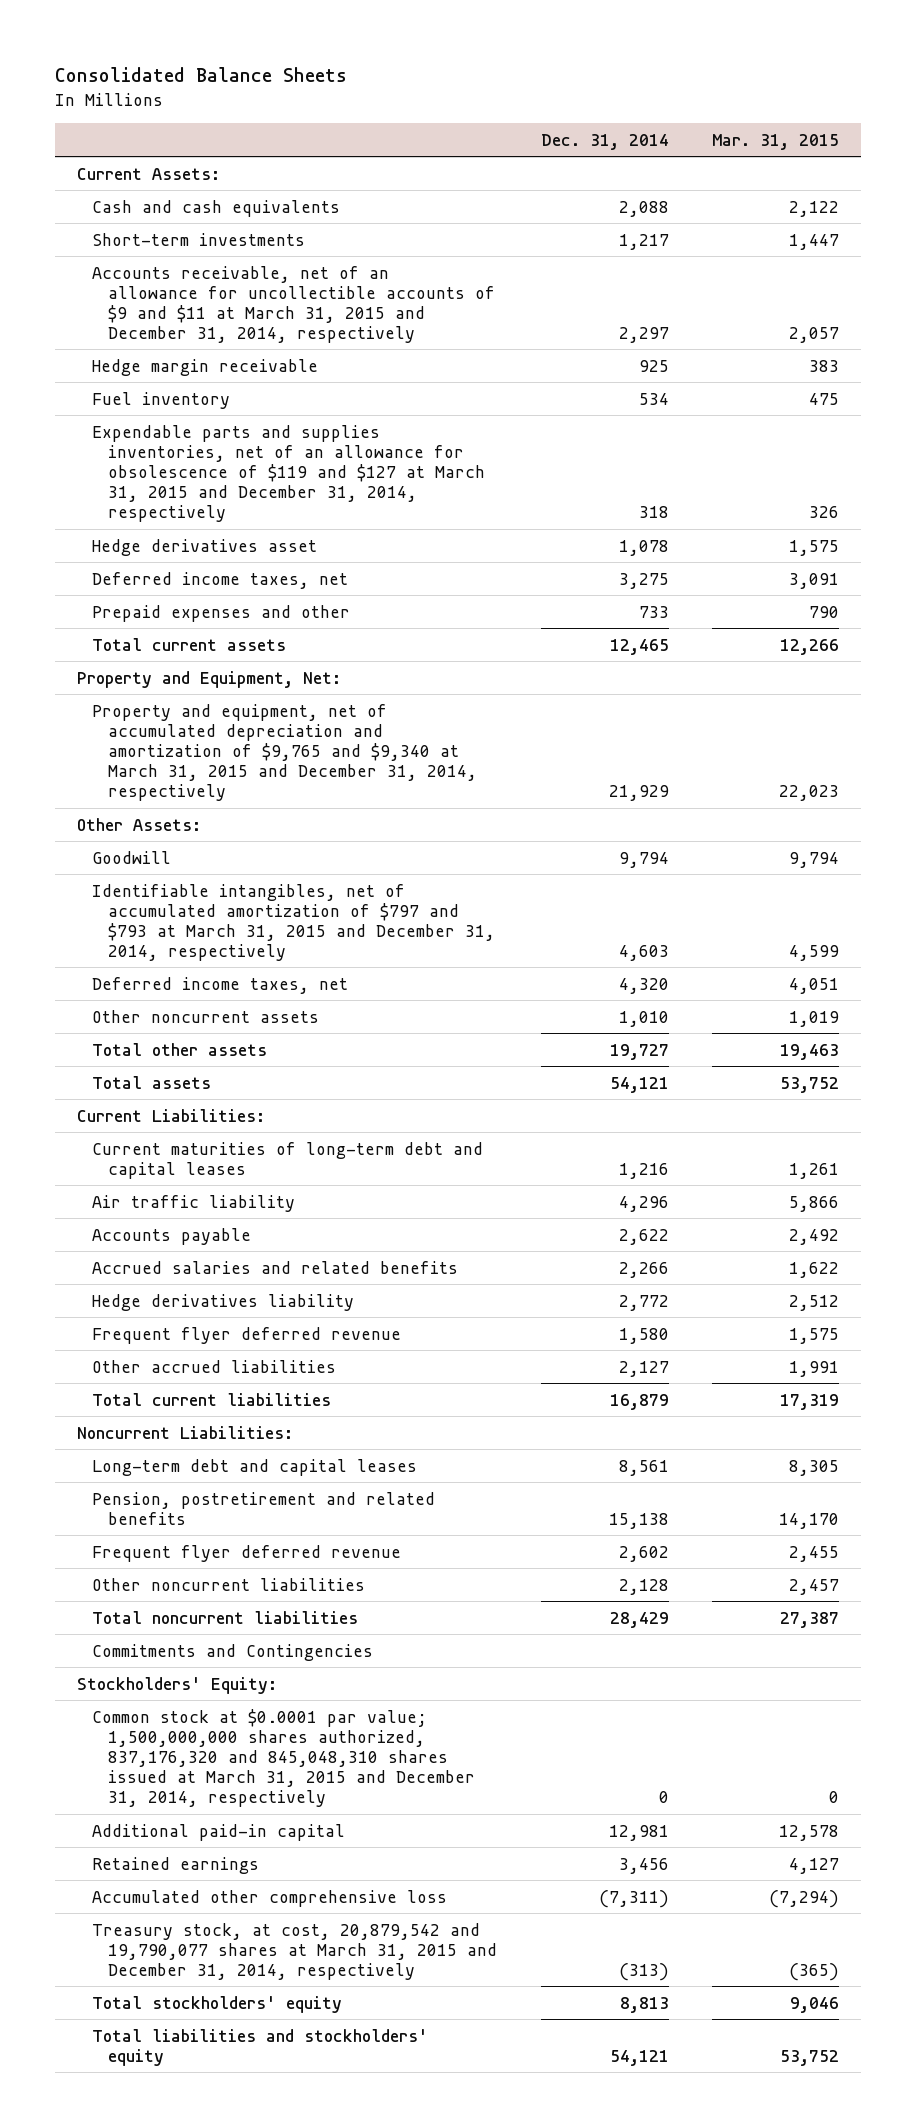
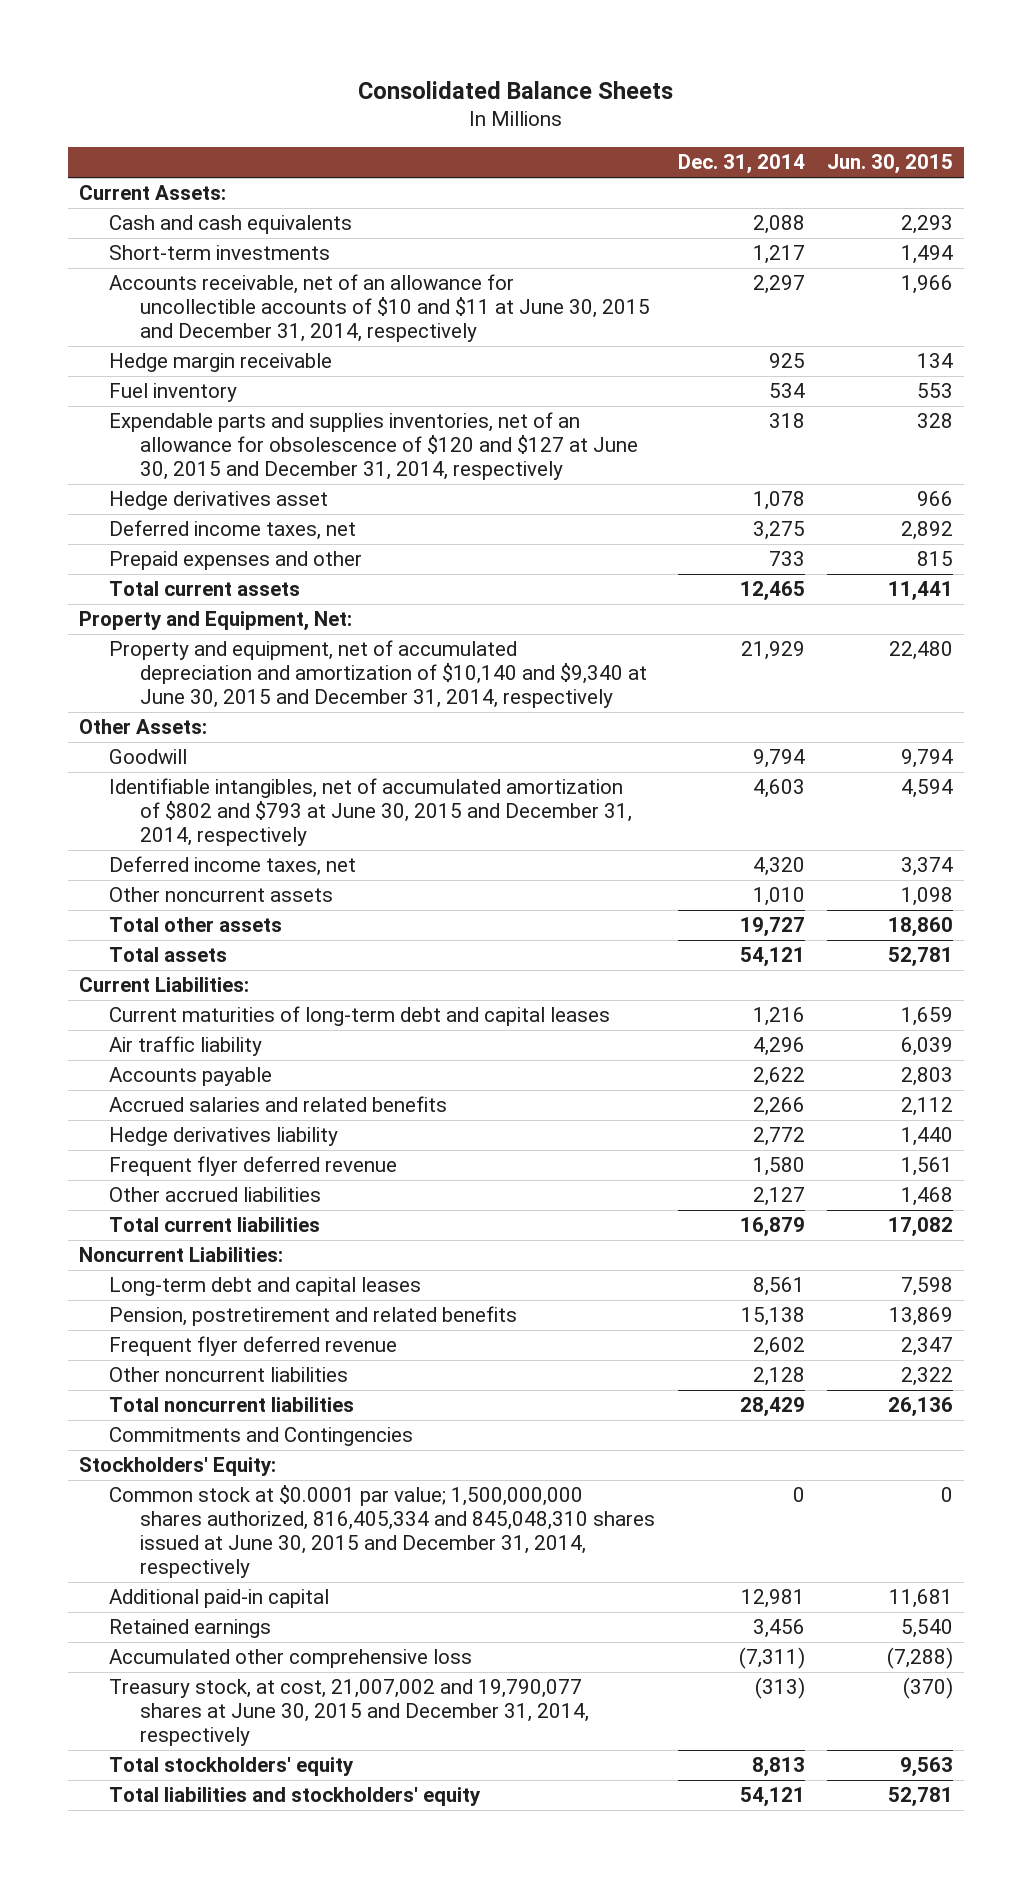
[711,133,839,150] Mar. 31, 2015 -> none
none -> [826,154,953,175] Jun. 30, 2015
[92,265,496,344] Accounts receivable, net of an allowance for uncollectible accounts of $9 and $11 at March 31, 2015 and December 31, 2014, respectively -> [109,274,651,342] Accounts receivable, net of an allowance for uncollectible accounts of $10 and $11 at June 30, 2015 and December 31, 2014, respectively
[92,424,486,523] Expendable parts and supplies inventories, net of an allowance for obsolescence of $119 and $127 at March 31, 2015 and December 31, 2014, respectively -> [109,412,639,480] Expendable parts and supplies inventories, net of an allowance for obsolescence of $120 and $127 at June 30, 2015 and December 31, 2014, respectively
[92,703,478,802] Property and equipment, net of accumulated depreciation and amortization of $9,765 and $9,340 at March 31, 2015 and December 31, 2014, respectively -> [109,640,648,708] Property and equipment, net of accumulated depreciation and amortization of $10,140 and $9,340 at June 30, 2015 and December 31, 2014, respectively
[92,883,496,962] Identifiable intangibles, net of accumulated amortization of $797 and $793 at March 31, 2015 and December 31, 2014, respectively -> [109,778,633,846] Identifiable intangibles, net of accumulated amortization of $802 and $793 at June 30, 2015 and December 31, 2014, respectively
[92,1708,476,1808] Common stock at $0.0001 par value; 1,500,000,000 shares authorized, 837,176,320 and 845,048,310 shares issued at March 31, 2015 and December 31, 2014, respectively -> [109,1485,656,1578] Common stock at $0.0001 par value; 1,500,000,000 shares authorized, 816,405,334 and 845,048,310 shares issued at June 30, 2015 and December 31, 2014, respectively
[92,1922,498,1980] Treasury stock, at cost, 20,879,542 and 19,790,077 shares at March 31, 2015 and December 31, 2014, respectively -> [109,1679,590,1746] Treasury stock, at cost, 21,007,002 and 19,790,077 shares at June 30, 2015 and December 31, 2014, respectively

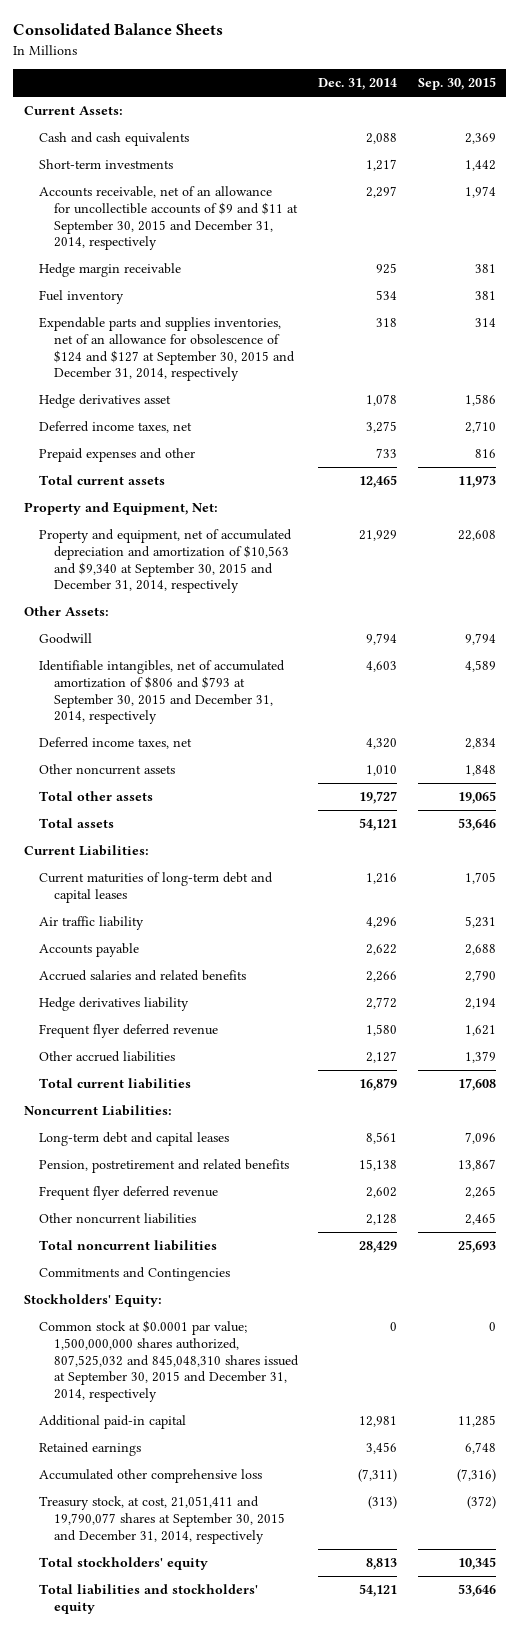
[826,154,953,175] Jun. 30, 2015 -> none
none -> [417,77,496,91] Sep. 30, 2015
[109,274,651,342] Accounts receivable, net of an allowance for uncollectible accounts of $10 and $11 at June 30, 2015 and December 31, 2014, respectively -> [38,186,298,251] Accounts receivable, net of an allowance for uncollectible accounts of $9 and $11 at September 30, 2015 and December 31, 2014, respectively
[109,412,639,480] Expendable parts and supplies inventories, net of an allowance for obsolescence of $120 and $127 at June 30, 2015 and December 31, 2014, respectively -> [38,317,295,382] Expendable parts and supplies inventories, net of an allowance for obsolescence of $124 and $127 at September 30, 2015 and December 31, 2014, respectively
[109,640,648,708] Property and equipment, net of accumulated depreciation and amortization of $10,140 and $9,340 at June 30, 2015 and December 31, 2014, respectively -> [38,529,292,594] Property and equipment, net of accumulated depreciation and amortization of $10,563 and $9,340 at September 30, 2015 and December 31, 2014, respectively
[109,778,633,846] Identifiable intangibles, net of accumulated amortization of $802 and $793 at June 30, 2015 and December 31, 2014, respectively -> [38,660,285,725] Identifiable intangibles, net of accumulated amortization of $806 and $793 at September 30, 2015 and December 31, 2014, respectively
[109,1485,656,1578] Common stock at $0.0001 par value; 1,500,000,000 shares authorized, 816,405,334 and 845,048,310 shares issued at June 30, 2015 and December 31, 2014, respectively -> [38,1320,299,1402] Common stock at $0.0001 par value; 1,500,000,000 shares authorized, 807,525,032 and 845,048,310 shares issued at September 30, 2015 and December 31, 2014, respectively
[109,1679,590,1746] Treasury stock, at cost, 21,007,002 and 19,790,077 shares at June 30, 2015 and December 31, 2014, respectively -> [38,1496,285,1544] Treasury stock, at cost, 21,051,411 and 19,790,077 shares at September 30, 2015 and December 31, 2014, respectively

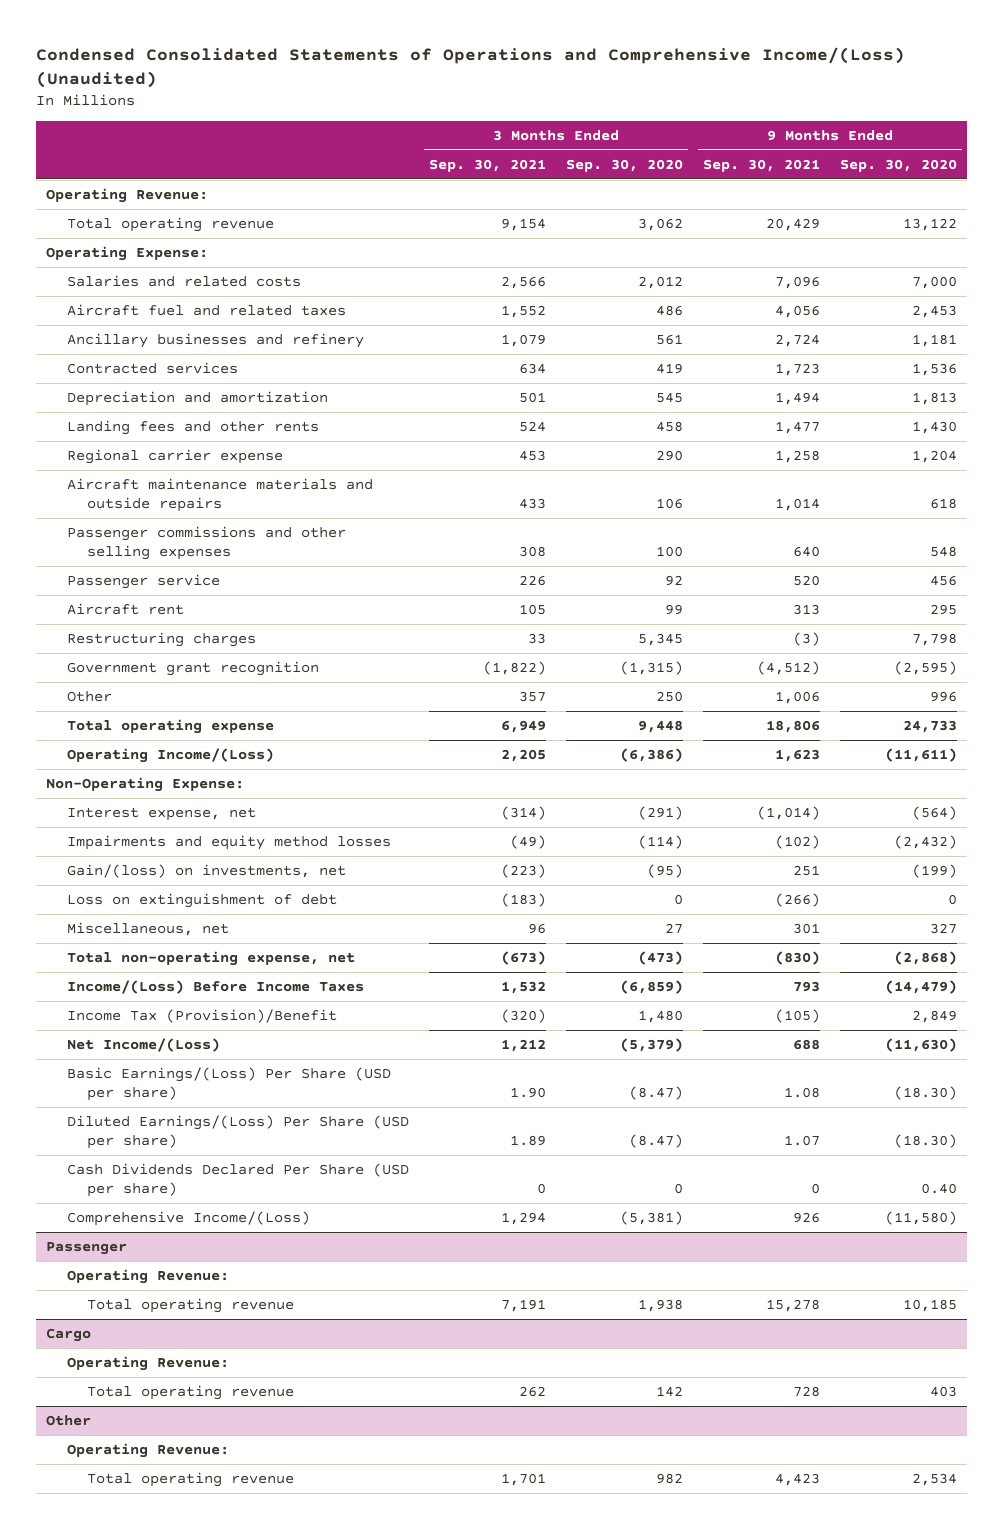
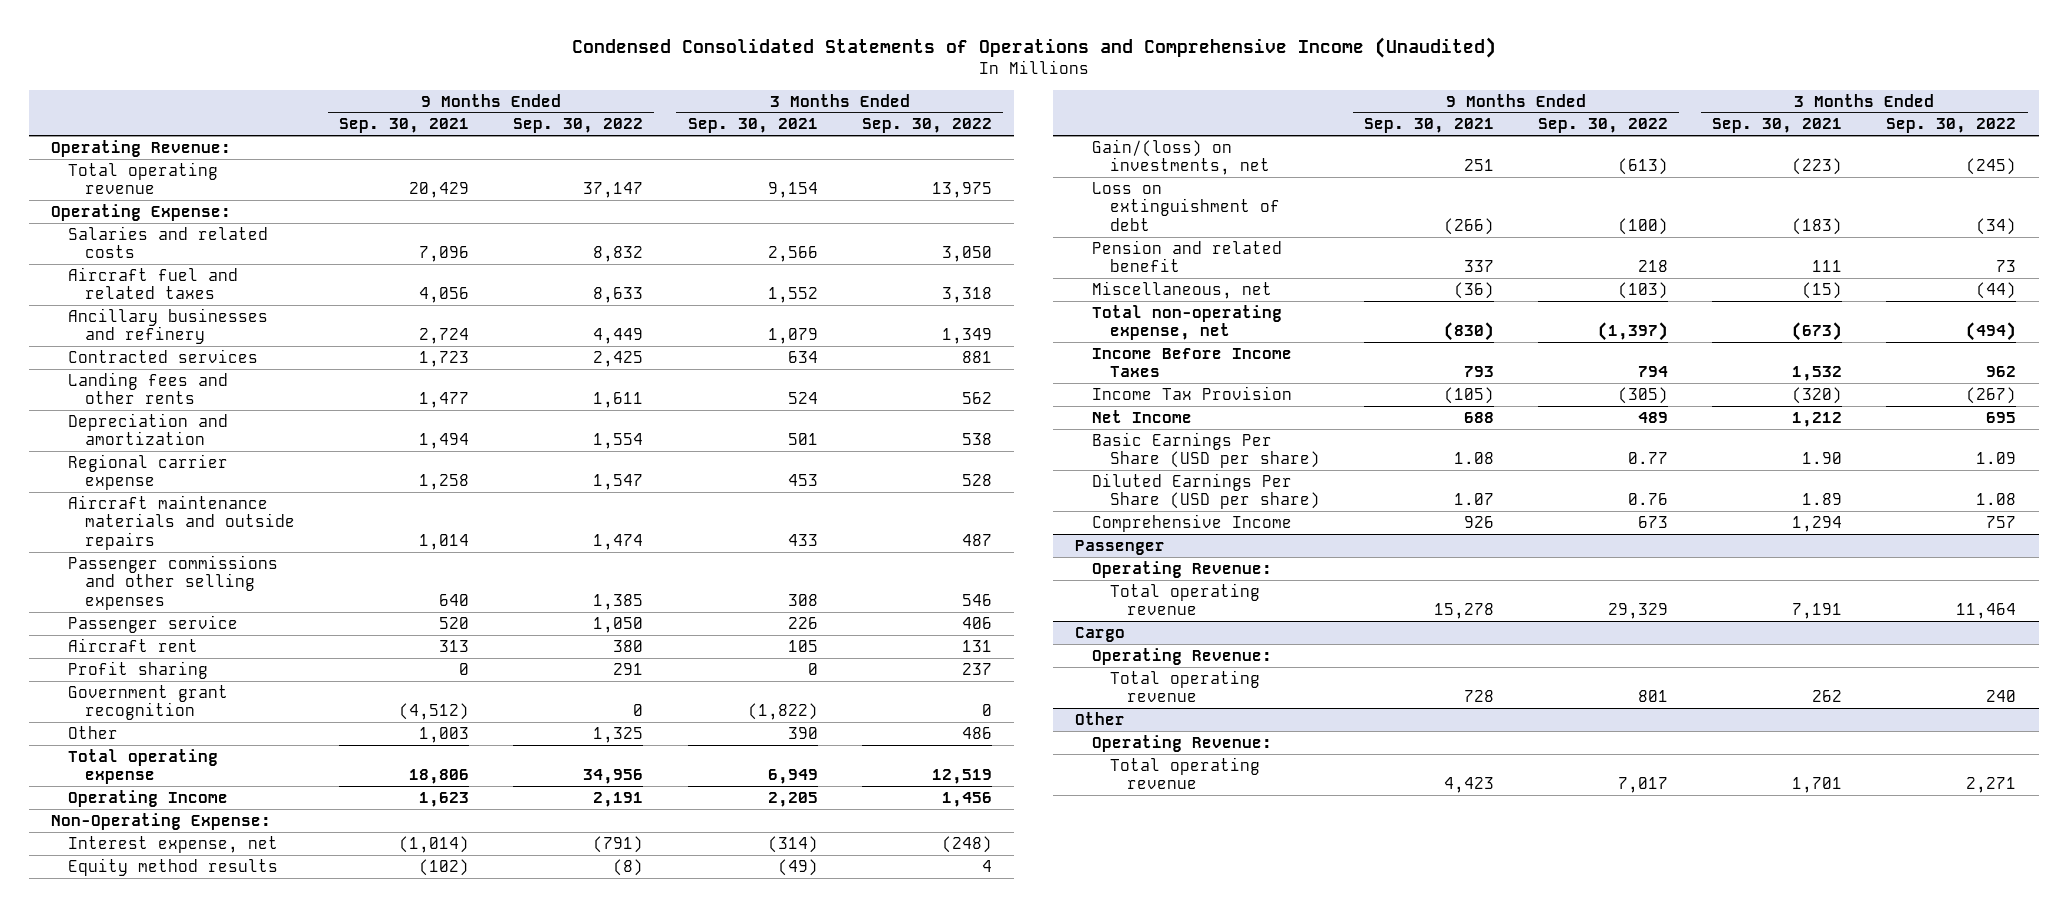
[36,47,906,89] Condensed Consolidated Statements of Operations and Comprehensive Income/(Loss) (Unaudited) -> [571,37,1496,59] Condensed Consolidated Statements of Operations and Comprehensive Income (Unaudited)
[565,158,683,172] Sep. 30, 2020 -> none
[839,158,957,172] Sep. 30, 2020 -> none
none -> [513,118,644,134] Sep. 30, 2022
none -> [861,118,992,134] Sep. 30, 2022
[66,390,328,406] Depreciation and amortization -> [67,412,228,446] Depreciation and amortization
[66,631,256,647] Restructuring charges -> none
none -> [67,660,208,679] Profit sharing
[518,690,546,702] 357 -> [787,726,818,739] 390
[774,690,820,704] 1,006 -> [419,726,470,743] 1,003
[66,747,274,763] Operating Income/(Loss) -> [67,789,228,807] Operating Income
[66,834,391,850] Impairments and equity method losses -> [67,857,278,876] Equity method results
none -> [1092,239,1283,273] Pension and related benefit
[527,922,546,934] 96 -> [1802,281,1843,299] (15)
[792,922,820,934] 301 -> [1453,281,1494,299] (36)
[66,1162,409,1198] Cash Dividends Declared Per Share (USD per share) -> none
[66,979,364,994] Income/(Loss) Before Income Taxes -> [1092,347,1293,378] Income Before Income Taxes
[66,1008,337,1023] Income Tax (Provision)/Benefit -> [1092,385,1293,400] Income Tax Provision
[66,1037,220,1052] Net Income/(Loss) -> [1092,409,1193,423] Net Income
[66,1066,391,1102] Basic Earnings/(Loss) Per Share (USD per share) -> [1092,431,1320,469] Basic Earnings Per Share (USD per share)
[66,1114,409,1150] Diluted Earnings/(Loss) Per Share (USD per share) -> [1092,472,1320,510] Diluted Earnings Per Share (USD per share)
[66,1210,310,1226] Comprehensive Income/(Loss) -> [1092,513,1293,532] Comprehensive Income

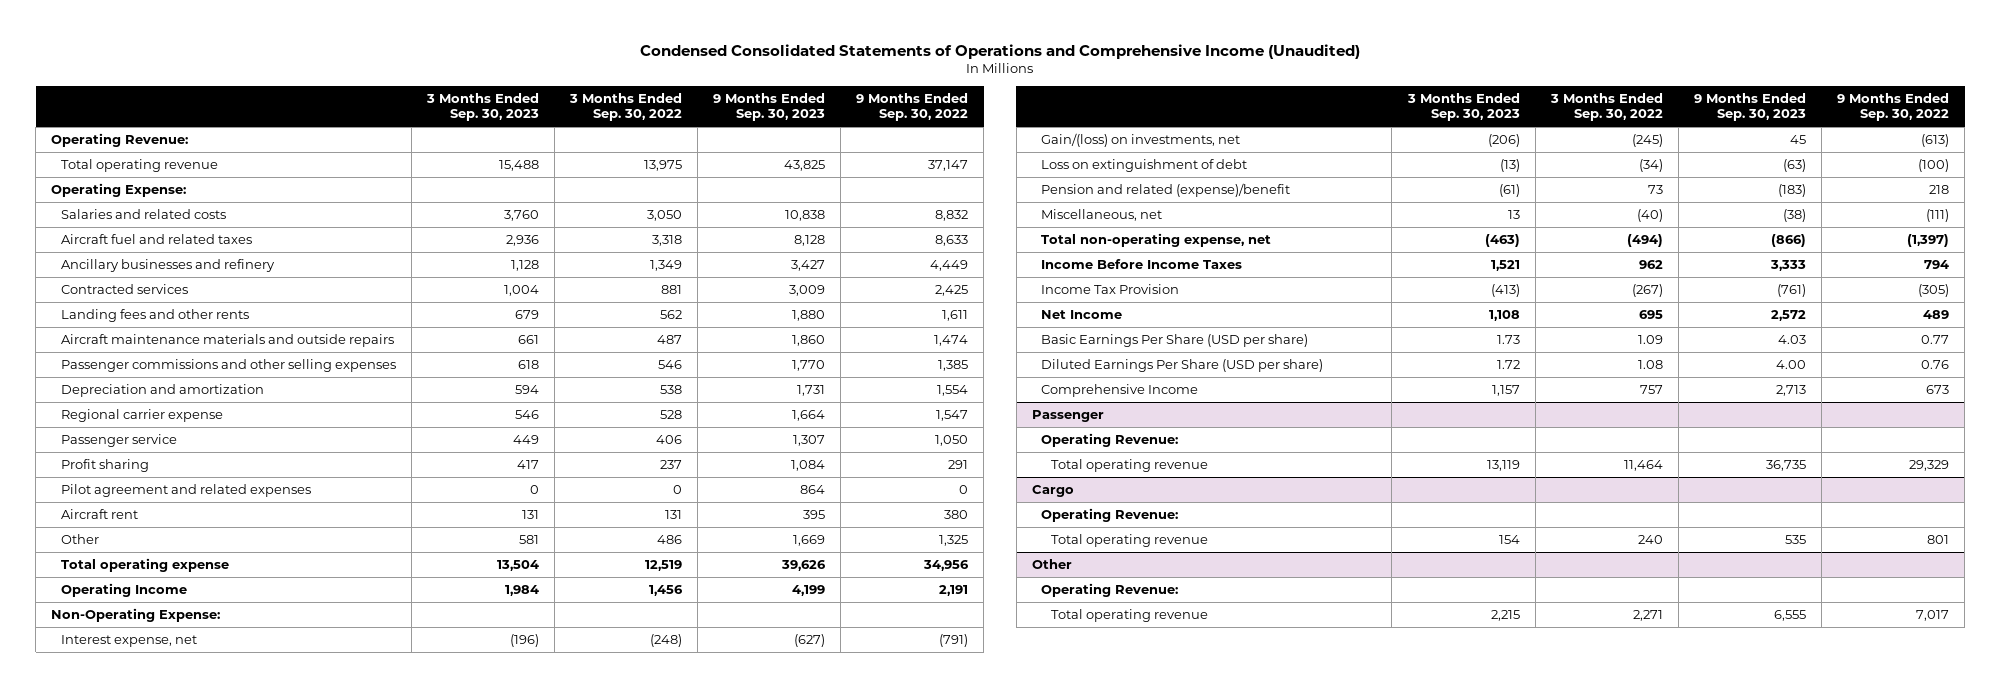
[339,118,470,134] Sep. 30, 2021 -> none
[687,118,818,134] Sep. 30, 2021 -> none
none -> [425,93,539,122] 3 Months Ended Sep. 30, 2023
none -> [713,93,826,122] 9 Months Ended Sep. 30, 2023
[67,412,228,446] Depreciation and amortization -> [60,384,264,398] Depreciation and amortization
[67,453,228,491] Regional carrier expense -> [60,409,223,423] Regional carrier expense
[67,684,228,721] Government grant recognition -> none
none -> [60,484,311,498] Pilot agreement and related expenses
[67,637,198,652] Aircraft rent -> [60,509,138,520] Aircraft rent
[67,857,278,876] Equity method results -> none
[1092,239,1283,273] Pension and related benefit -> [1041,183,1291,198] Pension and related (expense)/benefit
[1618,281,1669,299] (103) -> [1926,209,1950,223] (111)
[1976,281,2017,299] (44) -> [1636,209,1663,223] (40)

